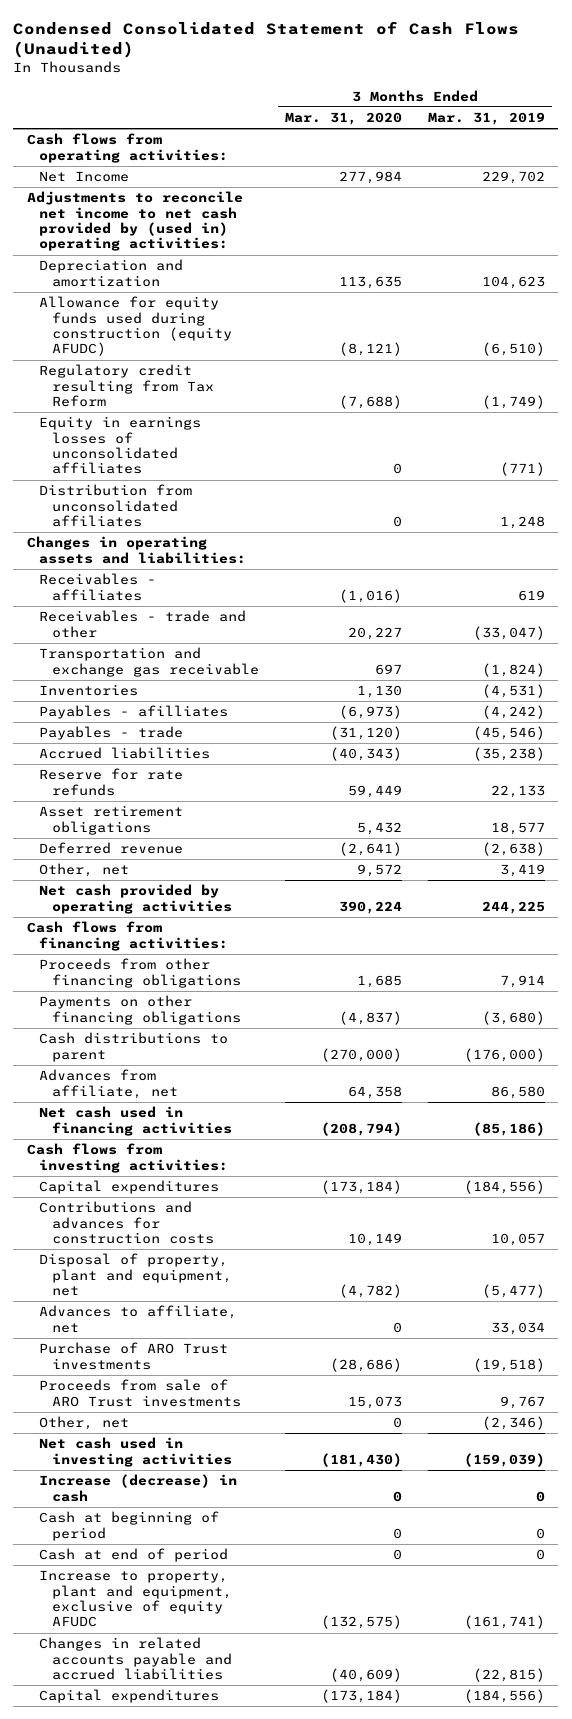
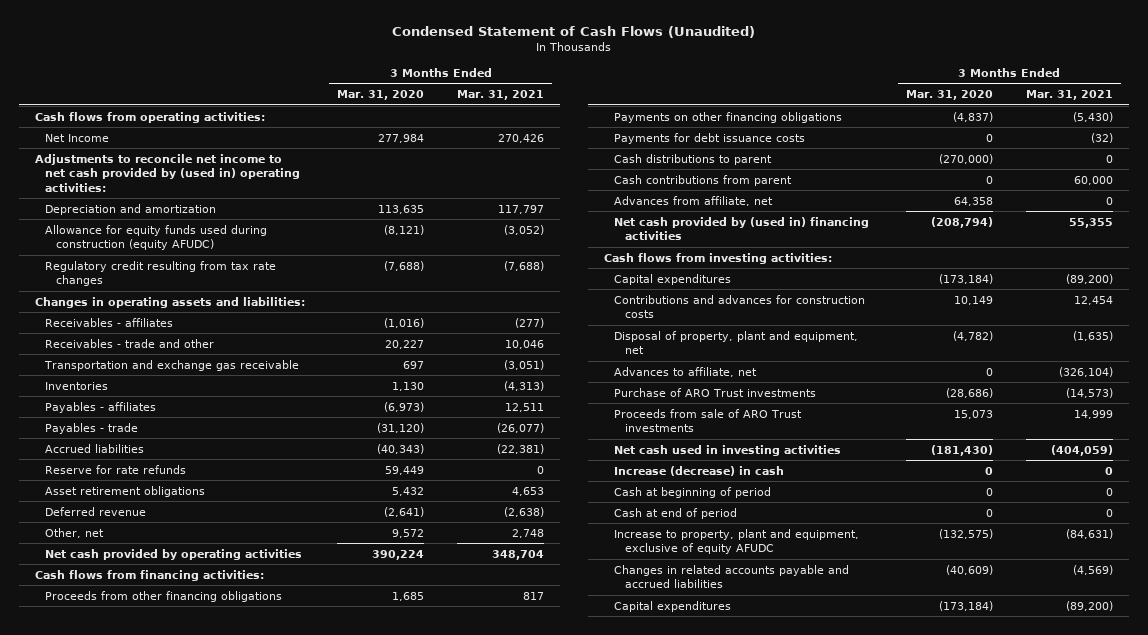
[13,20,520,59] Condensed Consolidated Statement of Cash Flows (Unaudited) -> [391,26,755,39] Condensed Statement of Cash Flows (Unaudited)
[428,112,546,126] Mar. 31, 2019 -> none
none -> [456,90,544,101] Mar. 31, 2021
[39,416,202,475] Equity in earnings losses of unconsolidated affiliates -> none
[39,484,193,528] Distribution from unconsolidated affiliates -> none
[39,364,214,408] Regulatory credit resulting from Tax Reform -> [45,260,277,287] Regulatory credit resulting from tax rate changes
[39,705,229,720] Payables - afilliates -> [45,401,157,413] Payables - affiliates
none -> [614,132,806,144] Payments for debt issuance costs
none -> [614,174,793,186] Cash contributions from parent
[39,1106,232,1136] Net cash used in financing activities -> [614,216,870,241] Net cash provided by (used in) financing activities
[39,1416,130,1431] Other, net -> none

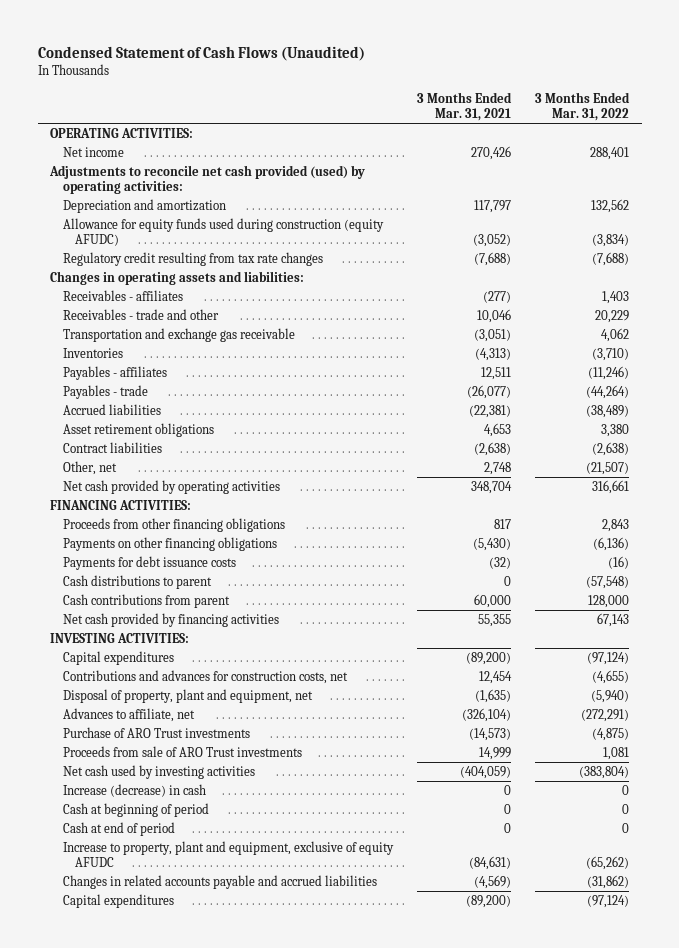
[337,90,425,101] Mar. 31, 2020 -> none
none -> [535,91,631,121] 3 Months Ended Mar. 31, 2022
[35,111,266,123] Cash flows from operating activities: -> [49,128,193,139] OPERATING ACTIVITIES:
[45,133,110,142] Net Income -> [62,147,124,158] Net income
[35,153,301,192] Adjustments to reconcile net income to net cash provided by (used in) operating activities: -> [48,165,365,195] Adjustments to reconcile net cash provided (used) by operating activities:
[45,464,187,474] Reserve for rate refunds -> none
[45,506,147,516] Deferred revenue -> [62,442,162,454] Contract liabilities
[35,569,265,581] Cash flows from financing activities: -> [49,500,191,511] FINANCING ACTIVITIES:
[614,195,774,206] Advances from affiliate, net -> none
[614,216,870,241] Net cash provided by (used in) financing activities -> [62,613,279,628] Net cash provided by financing activities
[603,252,832,264] Cash flows from investing activities: -> [49,633,189,644] INVESTING ACTIVITIES:
[614,294,866,319] Contributions and advances for construction costs -> [62,670,348,685] Contributions and advances for construction costs, net
[614,444,842,456] Net cash used in investing activities -> [62,765,255,780] Net cash used by investing activities

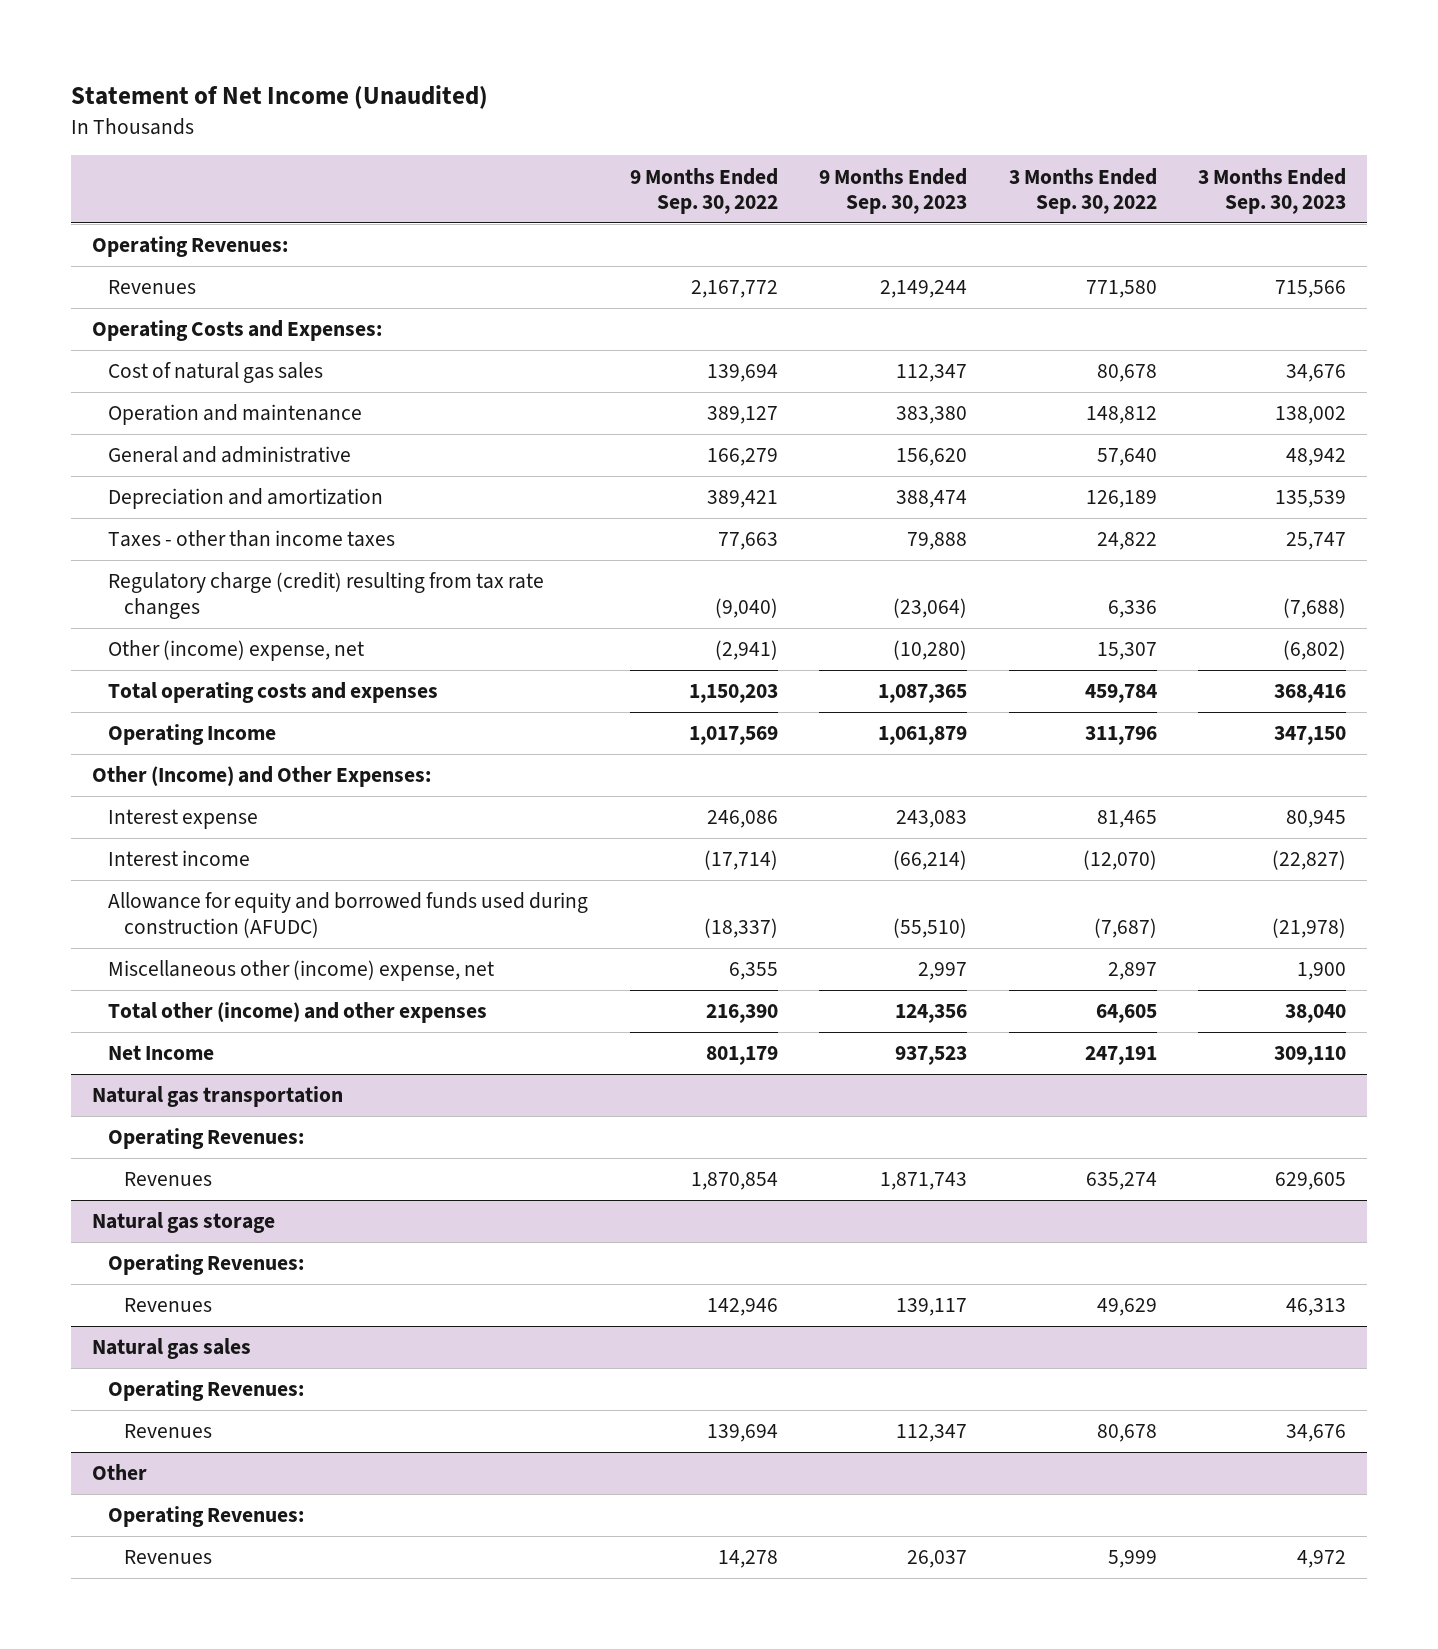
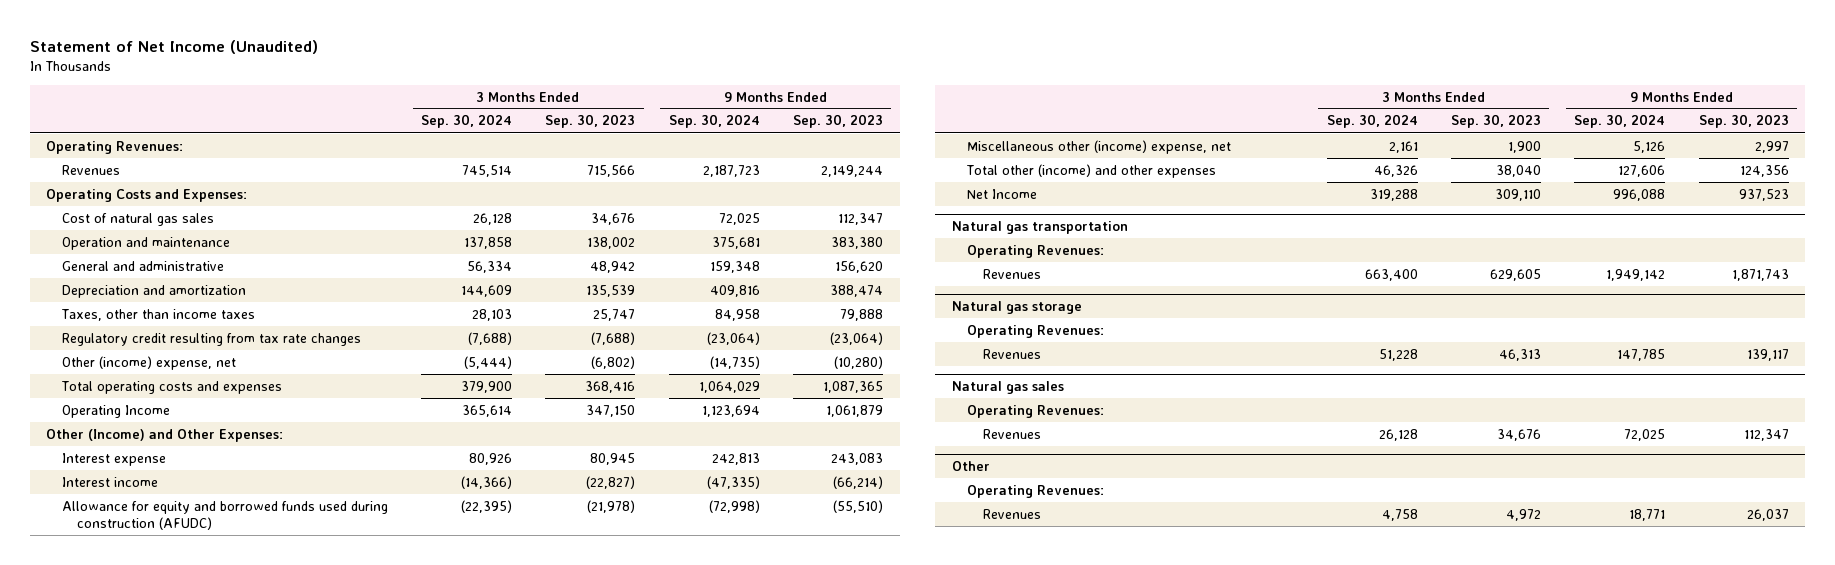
[629,167,778,215] 9 Months Ended Sep. 30, 2022 -> none
[1008,167,1157,215] 3 Months Ended Sep. 30, 2022 -> none
none -> [421,114,513,129] Sep. 30, 2024
none -> [668,114,760,129] Sep. 30, 2024
[107,530,395,548] Taxes - other than income taxes -> [60,308,255,321] Taxes, other than income taxes
[107,572,544,619] Regulatory charge (credit) resulting from tax rate changes -> [61,332,361,346] Regulatory credit resulting from tax rate changes

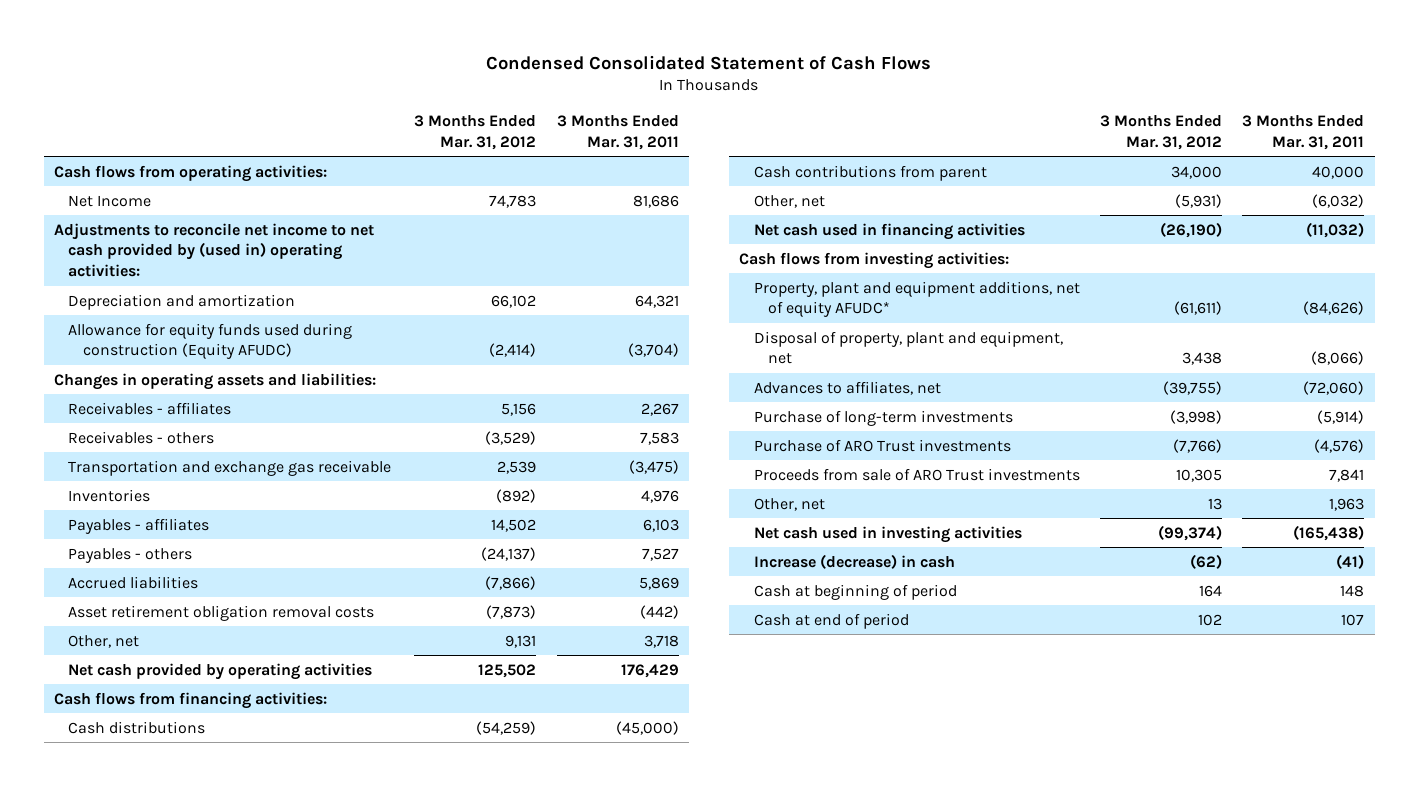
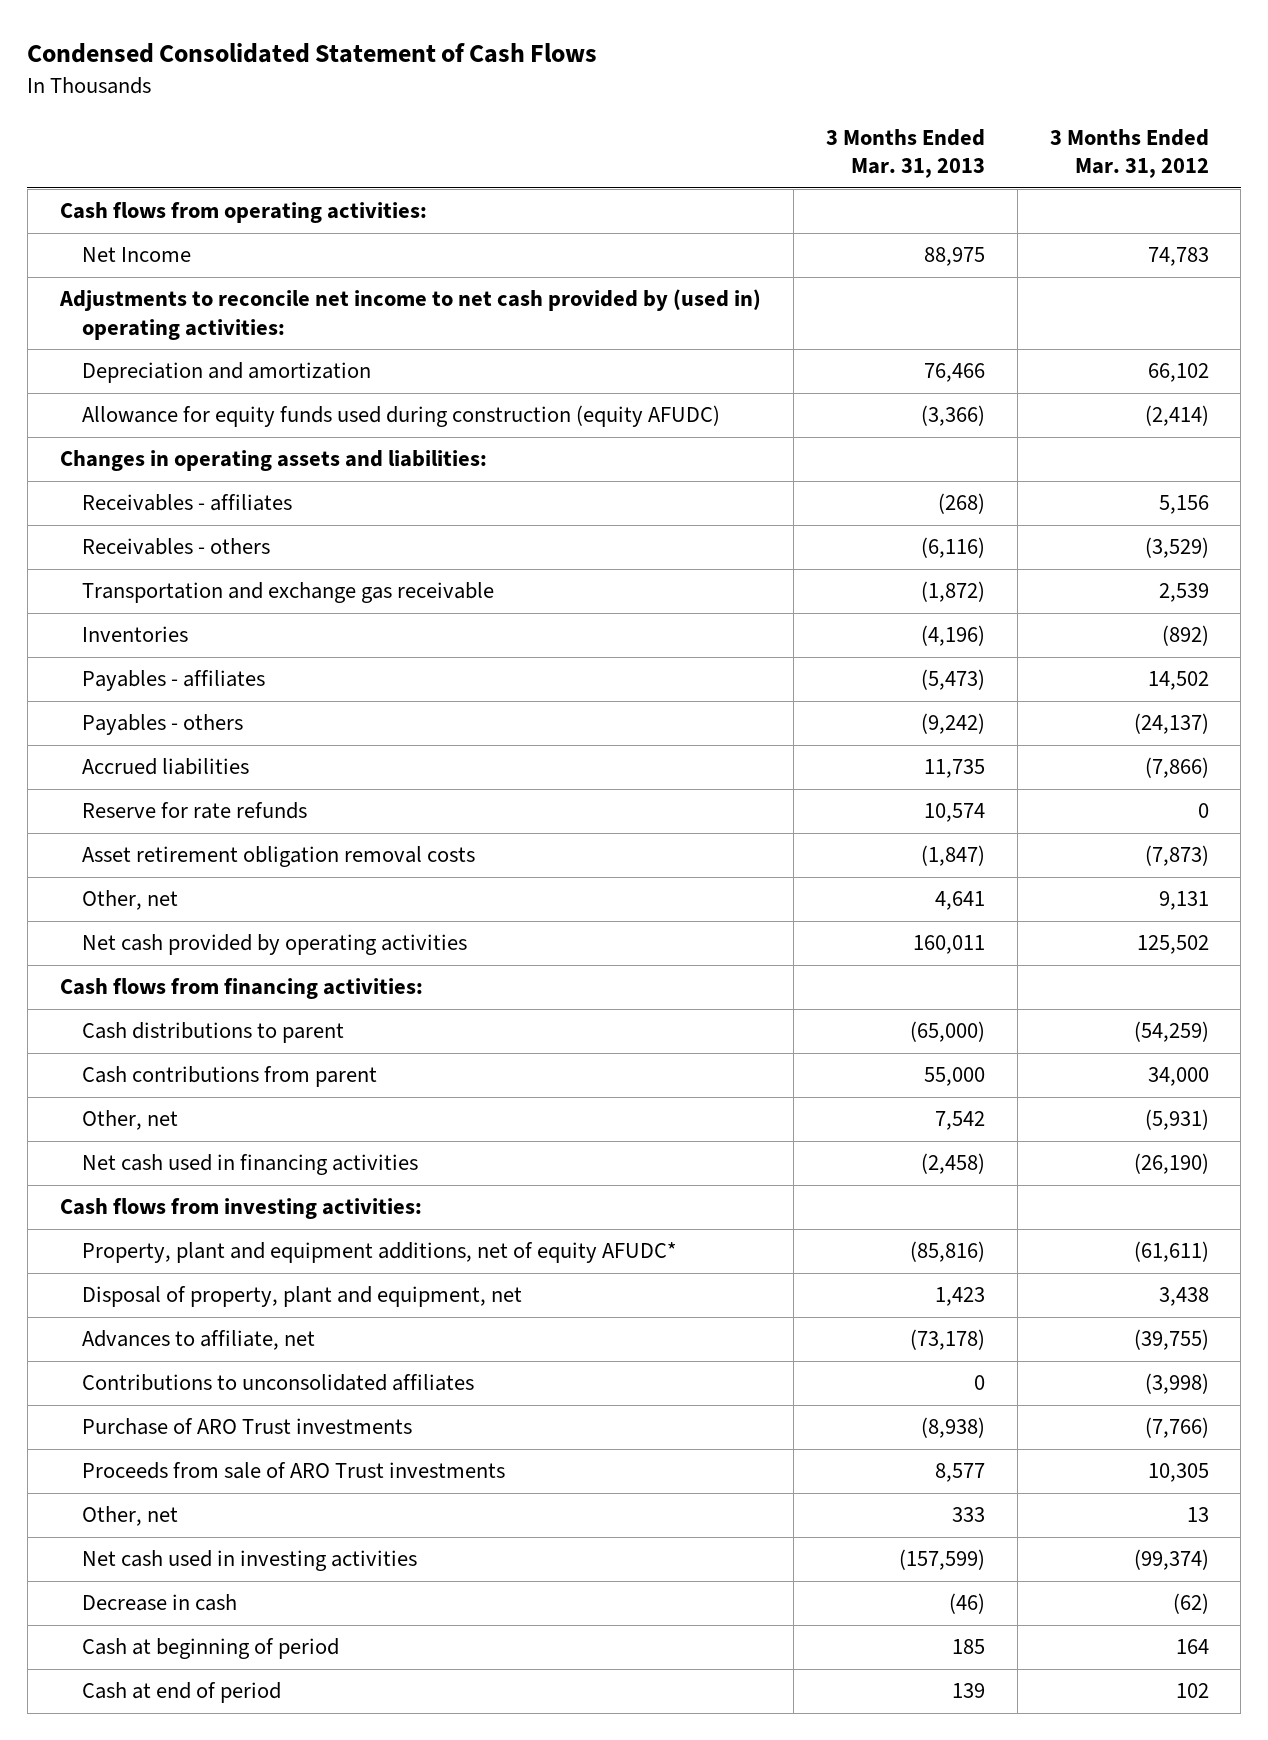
[556,115,679,150] 3 Months Ended Mar. 31, 2011 -> none
none -> [825,128,985,179] 3 Months Ended Mar. 31, 2013
[68,322,353,360] Allowance for equity funds used during construction (Equity AFUDC) -> [81,405,720,428] Allowance for equity funds used during construction (equity AFUDC)
none -> [81,802,307,820] Reserve for rate refunds
[68,720,206,734] Cash distributions -> [81,1022,344,1044] Cash distributions to parent
[753,380,941,395] Advances to affiliates, net -> [81,1330,315,1351] Advances to affiliate, net
[753,409,1013,426] Purchase of long-term investments -> [81,1374,474,1392] Contributions to unconsolidated affiliates
[753,553,955,569] Increase (decrease) in cash -> [81,1594,237,1612] Decrease in cash

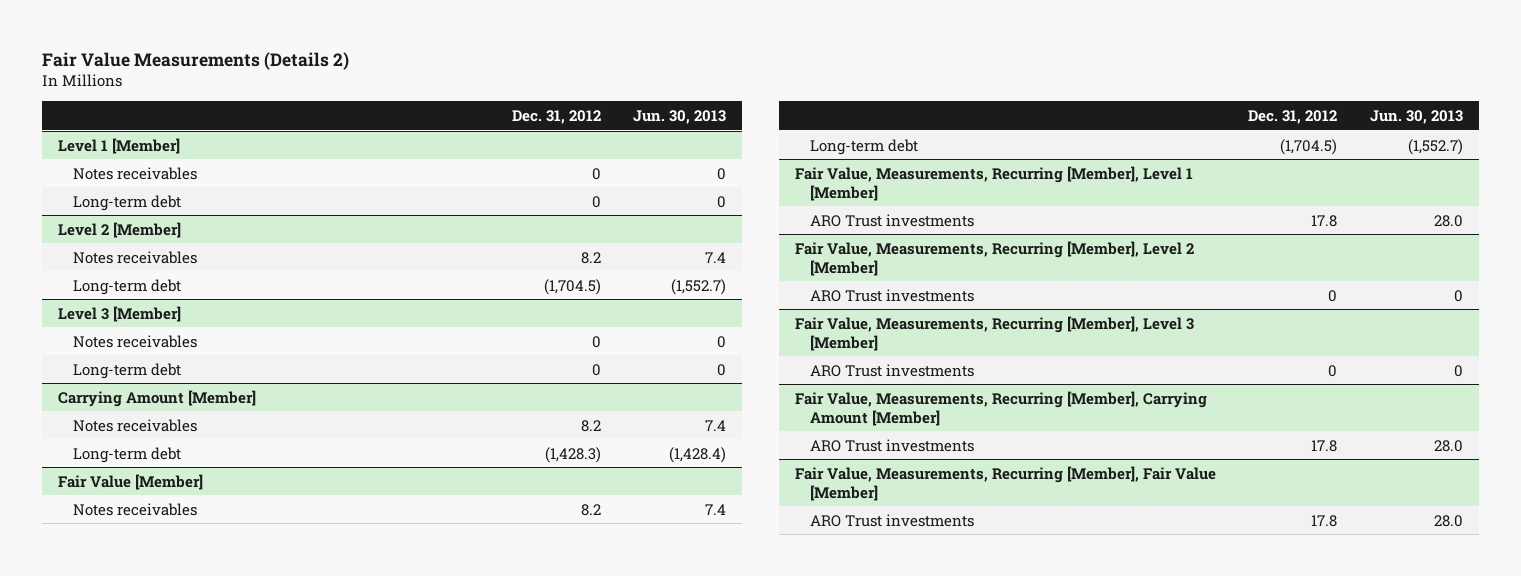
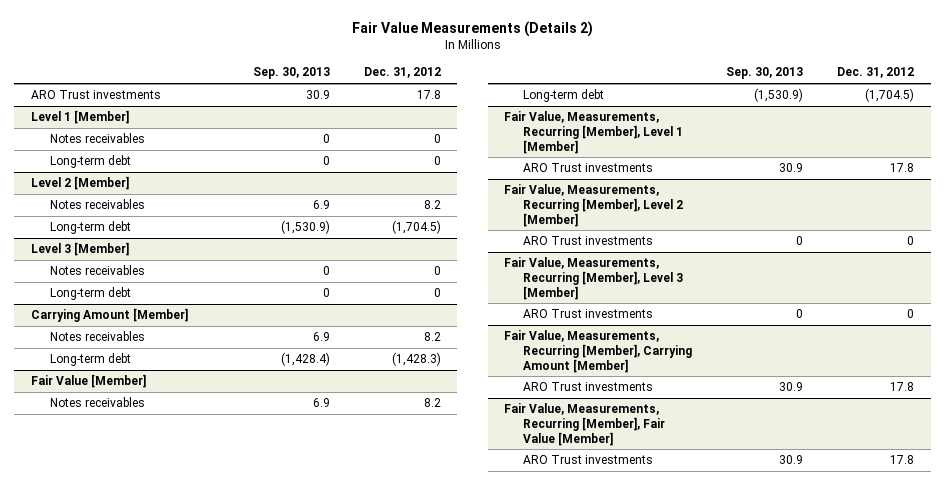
[632,109,726,124] Jun. 30, 2013 -> none
none -> [252,67,330,80] Sep. 30, 2013
none -> [31,90,162,100] ARO Trust investments

